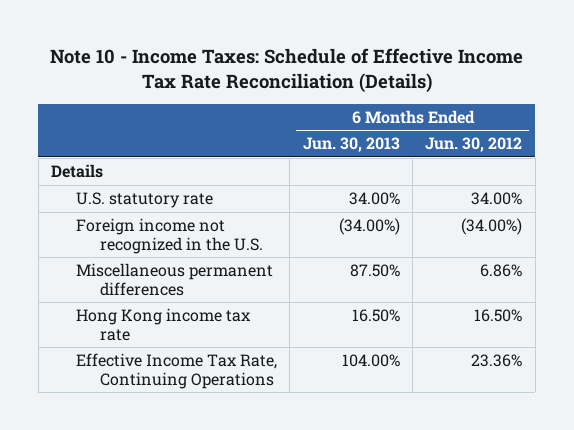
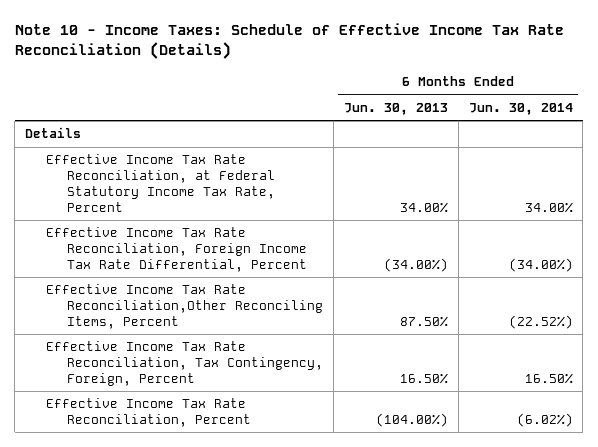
[425,137,523,153] Jun. 30, 2012 -> none
none -> [468,102,573,115] Jun. 30, 2014
[75,192,213,209] U.S. statutory rate -> [45,154,275,212] Effective Income Tax Rate Reconciliation, at Federal Statutory Income Tax Rate, Percent
[75,218,264,254] Foreign income not recognized in the U.S. -> [45,227,307,272] Effective Income Tax Rate Reconciliation, Foreign Income Tax Rate Differential, Percent
[75,263,273,296] Miscellaneous permanent differences -> [45,284,323,329] Effective Income Tax Rate Reconciliation,Other Reconciling Items, Percent
[75,308,251,341] Hong Kong income tax rate -> [45,341,323,386] Effective Income Tax Rate Reconciliation, Tax Contingency, Foreign, Percent
[75,353,277,389] Effective Income Tax Rate, Continuing Operations -> [45,398,251,428] Effective Income Tax Rate Reconciliation, Percent
[341,354,400,368] 104.00% -> [375,413,448,428] (104.00%)

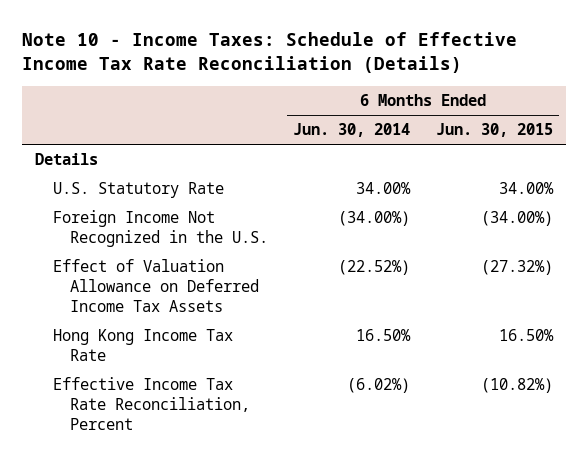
[343,102,448,115] Jun. 30, 2013 -> none
none -> [435,123,553,138] Jun. 30, 2015
[45,154,275,212] Effective Income Tax Rate Reconciliation, at Federal Statutory Income Tax Rate, Percent -> [52,182,224,199] U.S. Statutory Rate
[45,227,307,272] Effective Income Tax Rate Reconciliation, Foreign Income Tax Rate Differential, Percent -> [52,210,269,248] Foreign Income Not Recognized in the U.S.
[45,284,323,329] Effective Income Tax Rate Reconciliation,Other Reconciling Items, Percent -> [52,259,260,313] Effect of Valuation Allowance on Deferred Income Tax Assets
[45,341,323,386] Effective Income Tax Rate Reconciliation, Tax Contingency, Foreign, Percent -> [52,329,233,362] Hong Kong Income Tax Rate

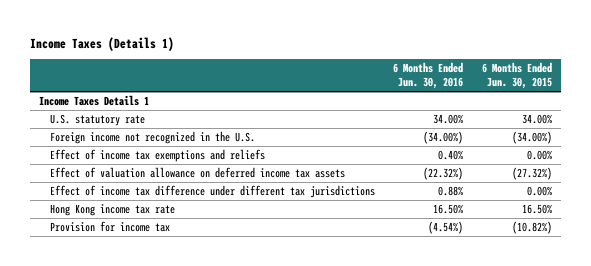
[22,32,518,74] Note 10 - Income Taxes: Schedule of Effective Income Tax Rate Reconciliation (Details) -> [29,36,174,51] Income Taxes (Details 1)
[293,123,411,138] Jun. 30, 2014 -> none
none -> [393,62,464,90] 6 Months Ended Jun. 30, 2016
[35,153,99,166] Details -> none
none -> [39,94,150,106] Income Taxes Details 1
[52,182,224,199] U.S. Statutory Rate -> [49,113,145,126] U.S. statutory rate
[52,210,269,248] Foreign Income Not Recognized in the U.S. -> [49,130,255,144] Foreign income not recognized in the U.S.
none -> [49,148,265,162] Effect of income tax exemptions and reliefs
[52,259,260,313] Effect of Valuation Allowance on Deferred Income Tax Assets -> [49,166,345,178] Effect of valuation allowance on deferred income tax assets
none -> [49,184,375,198] Effect of income tax difference under different tax jurisdictions
[52,329,233,362] Hong Kong Income Tax Rate -> [49,203,175,216] Hong Kong income tax rate
[52,377,251,431] Effective Income Tax Rate Reconciliation, Percent -> [49,220,170,232] Provision for income tax

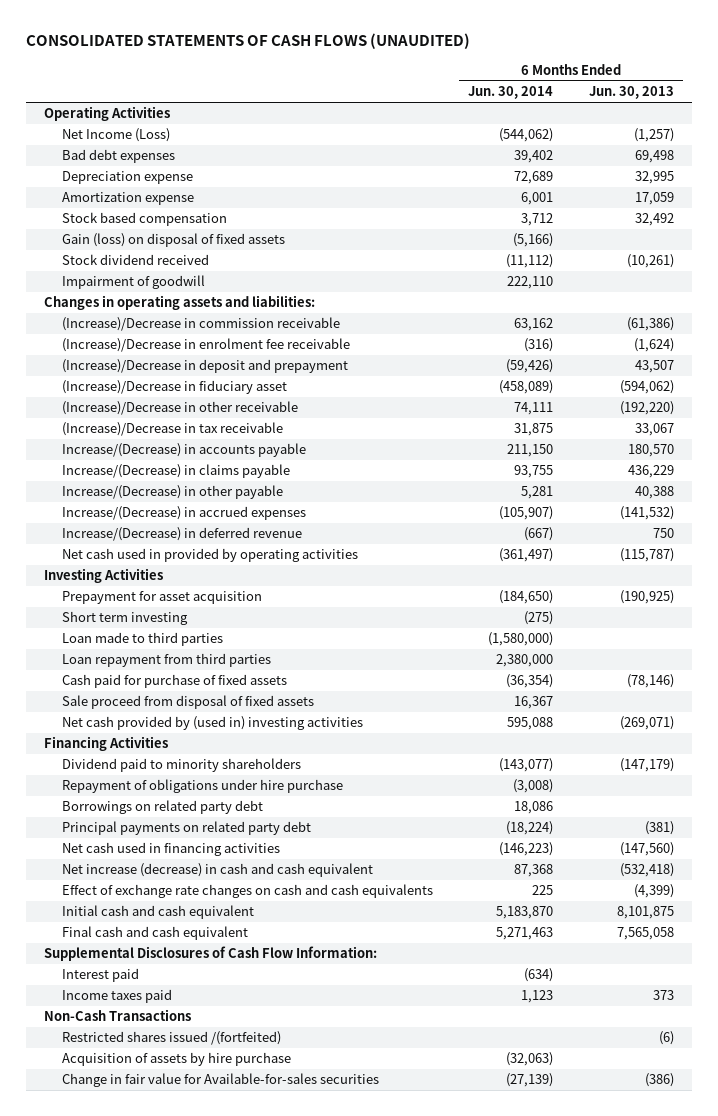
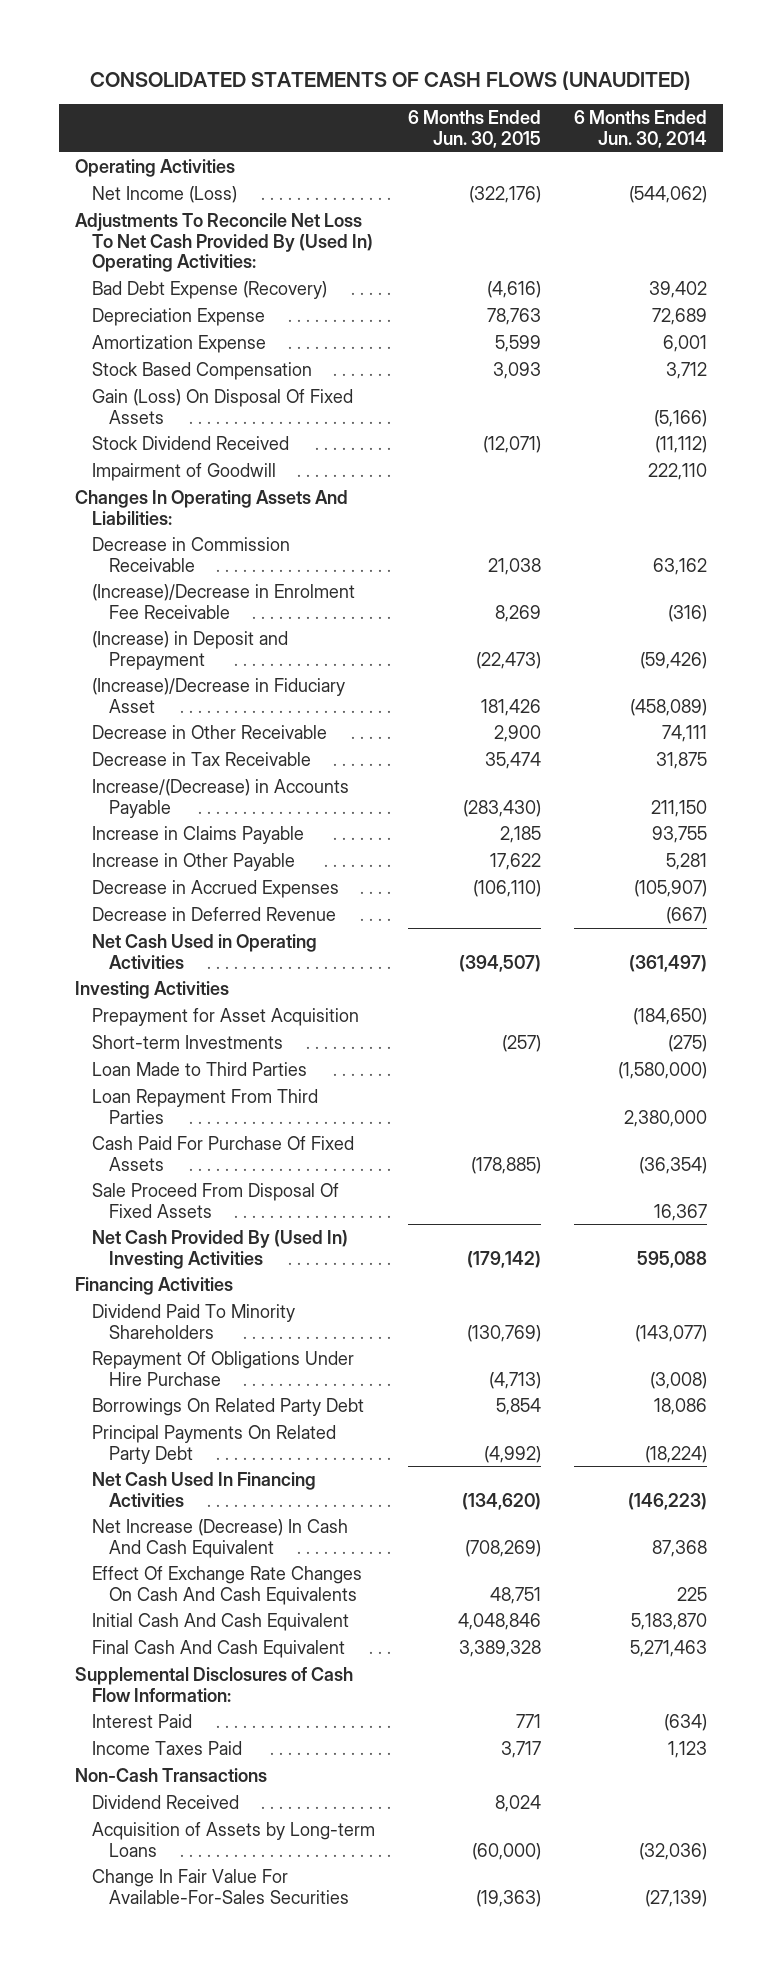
[588,86,674,100] Jun. 30, 2013 -> none
none -> [407,110,541,148] 6 Months Ended Jun. 30, 2015
none -> [75,212,373,273] Adjustments To Reconcile Net Loss To Net Cash Provided By (Used In) Operating Activities:
[61,149,175,164] Bad debt expenses -> [91,280,327,299] Bad Debt Expense (Recovery)
[61,171,193,185] Depreciation expense -> [91,307,265,326] Depreciation Expense
[61,192,194,206] Amortization expense -> [91,334,266,353] Amortization Expense
[61,212,227,227] Stock based compensation -> [91,361,312,380] Stock Based Compensation
[61,233,285,248] Gain (loss) on disposal of fixed assets -> [91,388,353,424] Gain (Loss) On Disposal Of Fixed Assets
[61,254,209,266] Stock dividend received -> [91,435,289,450] Stock Dividend Received
[61,275,205,290] Impairment of goodwill -> [91,462,276,481] Impairment of Goodwill
[44,295,316,311] Changes in operating assets and liabilities: -> [75,489,349,525] Changes In Operating Assets And Liabilities:
[61,317,340,332] (Increase)/Decrease in commission receivable -> [91,536,290,572] Decrease in Commission Receivable
[61,338,350,353] (Increase)/Decrease in enrolment fee receivable -> [91,583,355,619] (Increase)/Decrease in Enrolment Fee Receivable
[61,359,348,374] (Increase)/Decrease in deposit and prepayment -> [91,630,288,670] (Increase) in Deposit and Prepayment
[61,380,287,395] (Increase)/Decrease in fiduciary asset -> [91,677,345,713] (Increase)/Decrease in Fiduciary Asset
[61,401,298,416] (Increase)/Decrease in other receivable -> [91,724,327,739] Decrease in Other Receivable
[61,422,283,437] (Increase)/Decrease in tax receivable -> [91,751,311,766] Decrease in Tax Receivable
[61,443,306,458] Increase/(Decrease) in accounts payable -> [91,778,349,818] Increase/(Decrease) in Accounts Payable
[61,464,290,479] Increase/(Decrease) in claims payable -> [91,825,304,844] Increase in Claims Payable
[61,485,283,500] Increase/(Decrease) in other payable -> [91,852,295,871] Increase in Other Payable
[61,506,306,521] Increase/(Decrease) in accrued expenses -> [91,879,339,898] Decrease in Accrued Expenses
[61,527,302,542] Increase/(Decrease) in deferred revenue -> [91,906,336,921] Decrease in Deferred Revenue
[61,548,358,563] Net cash used in provided by operating activities -> [91,933,317,969] Net Cash Used in Operating Activities
[61,591,262,605] Prepayment for asset acquisition -> [91,1007,359,1026] Prepayment for Asset Acquisition
[61,611,188,626] Short term investing -> [91,1034,283,1049] Short-term Investments
[61,632,223,647] Loan made to third parties -> [91,1061,307,1076] Loan Made to Third Parties
[61,653,271,668] Loan repayment from third parties -> [91,1088,318,1124] Loan Repayment From Third Parties
[61,674,287,689] Cash paid for purchase of fixed assets -> [91,1135,354,1171] Cash Paid For Purchase Of Fixed Assets
[61,695,314,710] Sale proceed from disposal of fixed assets -> [91,1182,339,1218] Sale Proceed From Disposal Of Fixed Assets
[61,716,363,731] Net cash provided by (used in) investing activities -> [91,1229,348,1269] Net Cash Provided By (Used In) Investing Activities
[61,758,301,773] Dividend paid to minority shareholders -> [91,1303,295,1339] Dividend Paid To Minority Shareholders
[61,779,343,794] Repayment of obligations under hire purchase -> [91,1350,354,1386] Repayment Of Obligations Under Hire Purchase
[61,800,263,815] Borrowings on related party debt -> [91,1397,364,1416] Borrowings On Related Party Debt
[61,821,311,836] Principal payments on related party debt -> [91,1424,336,1464] Principal Payments On Related Party Debt
[61,842,280,857] Net cash used in financing activities -> [91,1471,316,1507] Net Cash Used In Financing Activities
[61,863,373,878] Net increase (decrease) in cash and cash equivalent -> [91,1518,348,1558] Net Increase (Decrease) In Cash And Cash Equivalent
[61,884,433,899] Effect of exchange rate changes on cash and cash equivalents -> [91,1565,362,1605] Effect Of Exchange Rate Changes On Cash And Cash Equivalents
[61,905,254,920] Initial cash and cash equivalent -> [91,1612,349,1631] Initial Cash And Cash Equivalent
[61,926,248,941] Final cash and cash equivalent -> [91,1639,345,1658] Final Cash And Cash Equivalent
[61,968,139,983] Interest paid -> [91,1713,192,1728] Interest Paid
[61,989,172,1004] Income taxes paid -> [91,1740,242,1755] Income Taxes Paid
[61,1031,281,1046] Restricted shares issued /(fortfeited) -> none
[61,1052,291,1067] Acquisition of assets by hire purchase -> none
none -> [91,1794,239,1809] Dividend Received
none -> [91,1821,375,1857] Acquisition of Assets by Long-term Loans
[61,1073,379,1088] Change in fair value for Available-for-sales securities -> [91,1868,349,1904] Change In Fair Value For Available-For-Sales Securities

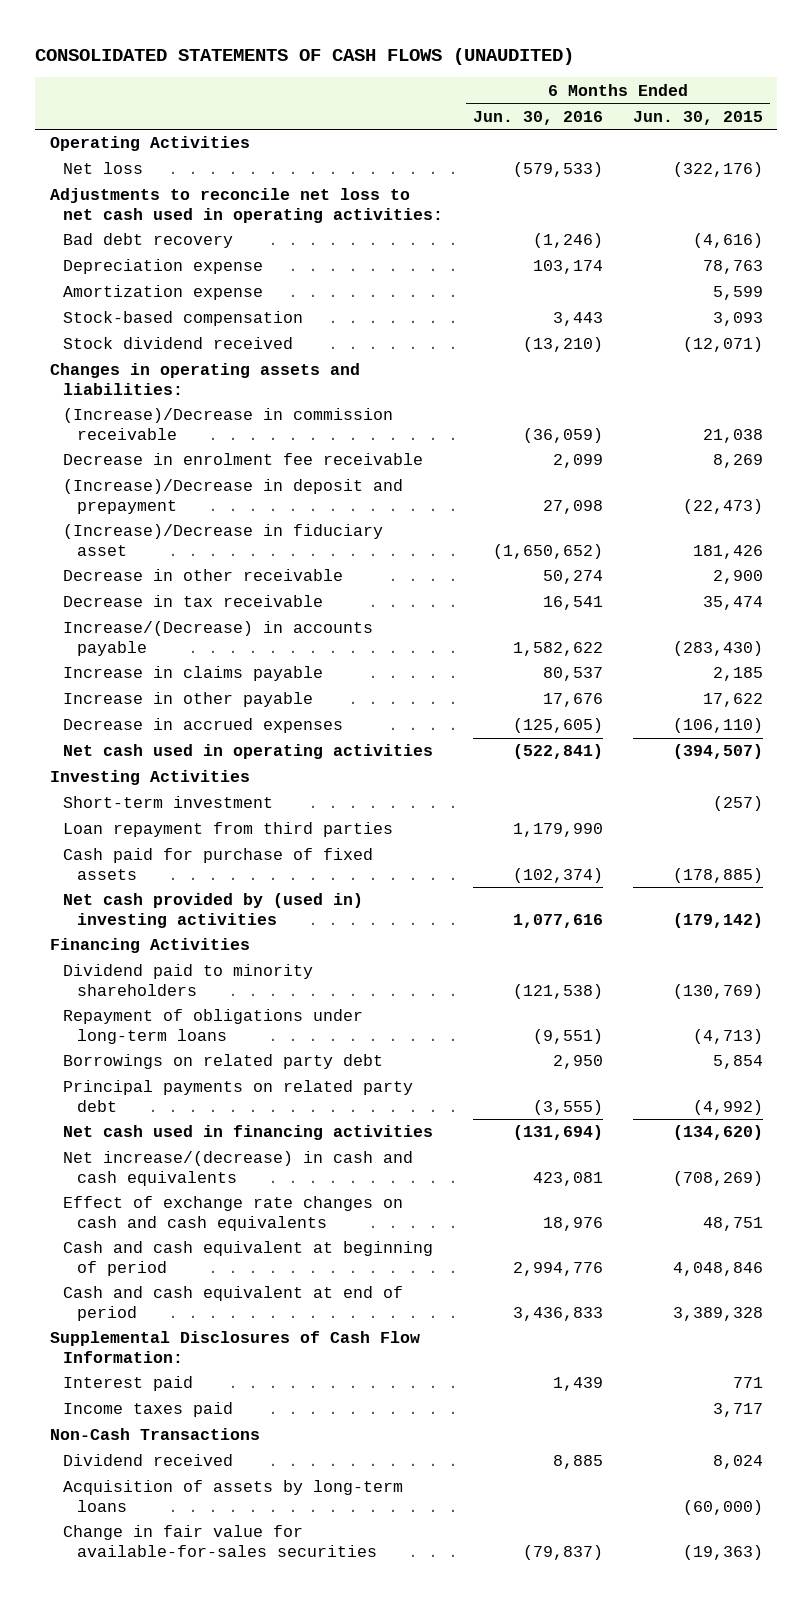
[573,110,707,148] 6 Months Ended Jun. 30, 2014 -> none
none -> [472,110,603,125] Jun. 30, 2016
[91,388,353,424] Gain (Loss) On Disposal Of Fixed Assets -> none
[91,462,276,481] Impairment of Goodwill -> none
[91,906,336,921] Decrease in Deferred Revenue -> none
[91,185,237,203] Net Income (Loss) -> [63,162,144,175] Net loss
[75,212,373,273] Adjustments To Reconcile Net Loss To Net Cash Provided By (Used In) Operating Activities: -> [49,188,444,223] Adjustments to reconcile net loss to net cash used in operating activities:
[91,280,327,299] Bad Debt Expense (Recovery) -> [63,233,234,249] Bad debt recovery
[91,307,265,326] Depreciation Expense -> [63,259,264,275] Depreciation expense
[91,334,266,353] Amortization Expense -> [63,285,264,301] Amortization expense
[91,361,312,380] Stock Based Compensation -> [63,311,304,327] Stock-based compensation
[91,435,289,450] Stock Dividend Received -> [63,337,294,350] Stock dividend received
[75,489,349,525] Changes In Operating Assets And Liabilities: -> [49,363,360,395] Changes in operating assets and liabilities:
[91,536,290,572] Decrease in Commission Receivable -> [63,408,394,440] (Increase)/Decrease in commission receivable
[91,583,355,619] (Increase)/Decrease in Enrolment Fee Receivable -> [63,453,424,466] Decrease in enrolment fee receivable
[91,630,288,670] (Increase) in Deposit and Prepayment -> [63,479,404,514] (Increase)/Decrease in deposit and prepayment
[91,677,345,713] (Increase)/Decrease in Fiduciary Asset -> [63,524,384,556] (Increase)/Decrease in fiduciary asset
[91,724,327,739] Decrease in Other Receivable -> [63,569,344,582] Decrease in other receivable
[91,751,311,766] Decrease in Tax Receivable -> [63,595,324,608] Decrease in tax receivable
[91,778,349,818] Increase/(Decrease) in Accounts Payable -> [63,621,374,656] Increase/(Decrease) in accounts payable
[91,825,304,844] Increase in Claims Payable -> [63,666,324,682] Increase in claims payable
[91,852,295,871] Increase in Other Payable -> [63,692,314,708] Increase in other payable
[91,879,339,898] Decrease in Accrued Expenses -> [63,718,344,734] Decrease in accrued expenses
[91,933,317,969] Net Cash Used in Operating Activities -> [63,744,434,760] Net cash used in operating activities
[91,1007,359,1026] Prepayment for Asset Acquisition -> none
[91,1061,307,1076] Loan Made to Third Parties -> none
[91,1182,339,1218] Sale Proceed From Disposal Of Fixed Assets -> none
[91,1034,283,1049] Short-term Investments -> [63,796,274,809] Short-term investment
[91,1088,318,1124] Loan Repayment From Third Parties -> [63,822,394,838] Loan repayment from third parties
[91,1135,354,1171] Cash Paid For Purchase Of Fixed Assets -> [63,848,374,880] Cash paid for purchase of fixed assets
[91,1229,348,1269] Net Cash Provided By (Used In) Investing Activities -> [63,893,364,928] Net cash provided by (used in) investing activities
[91,1303,295,1339] Dividend Paid To Minority Shareholders -> [63,964,314,996] Dividend paid to minority shareholders
[91,1350,354,1386] Repayment Of Obligations Under Hire Purchase -> [63,1009,364,1044] Repayment of obligations under long-term loans
[91,1397,364,1416] Borrowings On Related Party Debt -> [63,1054,384,1070] Borrowings on related party debt
[91,1424,336,1464] Principal Payments On Related Party Debt -> [63,1080,414,1112] Principal payments on related party debt
[91,1471,316,1507] Net Cash Used In Financing Activities -> [63,1125,434,1141] Net cash used in financing activities
[91,1518,348,1558] Net Increase (Decrease) In Cash And Cash Equivalent -> [63,1151,414,1186] Net increase/(decrease) in cash and cash equivalents
[91,1565,362,1605] Effect Of Exchange Rate Changes On Cash And Cash Equivalents -> [63,1196,404,1231] Effect of exchange rate changes on cash and cash equivalents
[91,1612,349,1631] Initial Cash And Cash Equivalent -> [63,1241,434,1276] Cash and cash equivalent at beginning of period
[91,1639,345,1658] Final Cash And Cash Equivalent -> [63,1286,404,1321] Cash and cash equivalent at end of period
[91,1713,192,1728] Interest Paid -> [63,1376,194,1392] Interest paid
[91,1740,242,1755] Income Taxes Paid -> [63,1402,234,1418] Income taxes paid
[91,1794,239,1809] Dividend Received -> [63,1454,234,1467] Dividend received
[91,1821,375,1857] Acquisition of Assets by Long-term Loans -> [63,1480,404,1512] Acquisition of assets by long-term loans
[91,1868,349,1904] Change In Fair Value For Available-For-Sales Securities -> [63,1525,377,1557] Change in fair value for available-for-sales securities

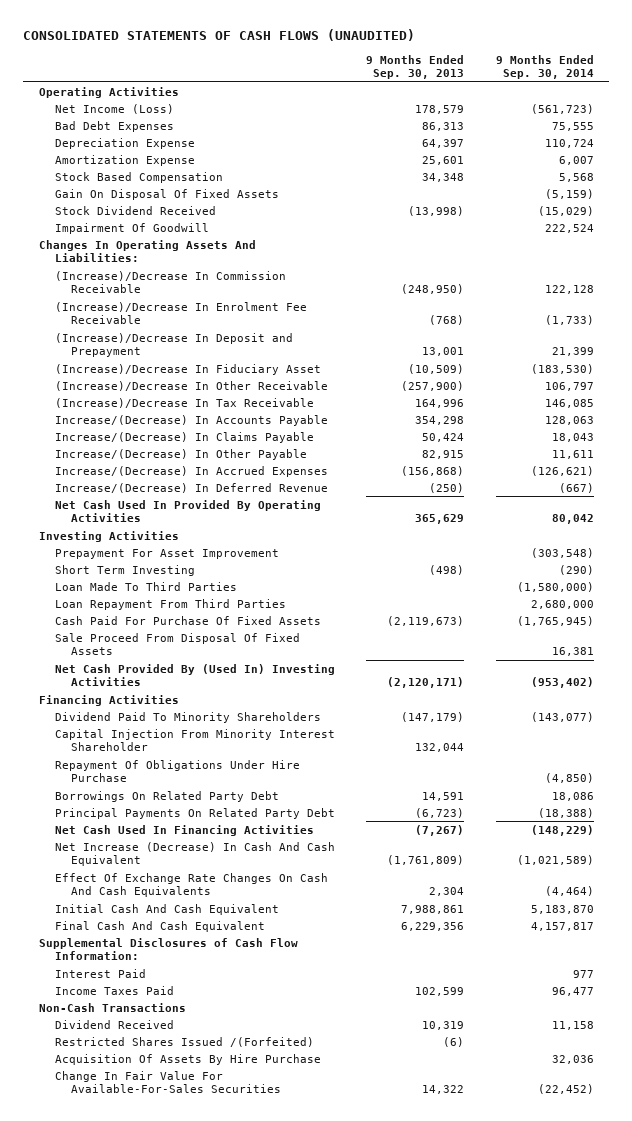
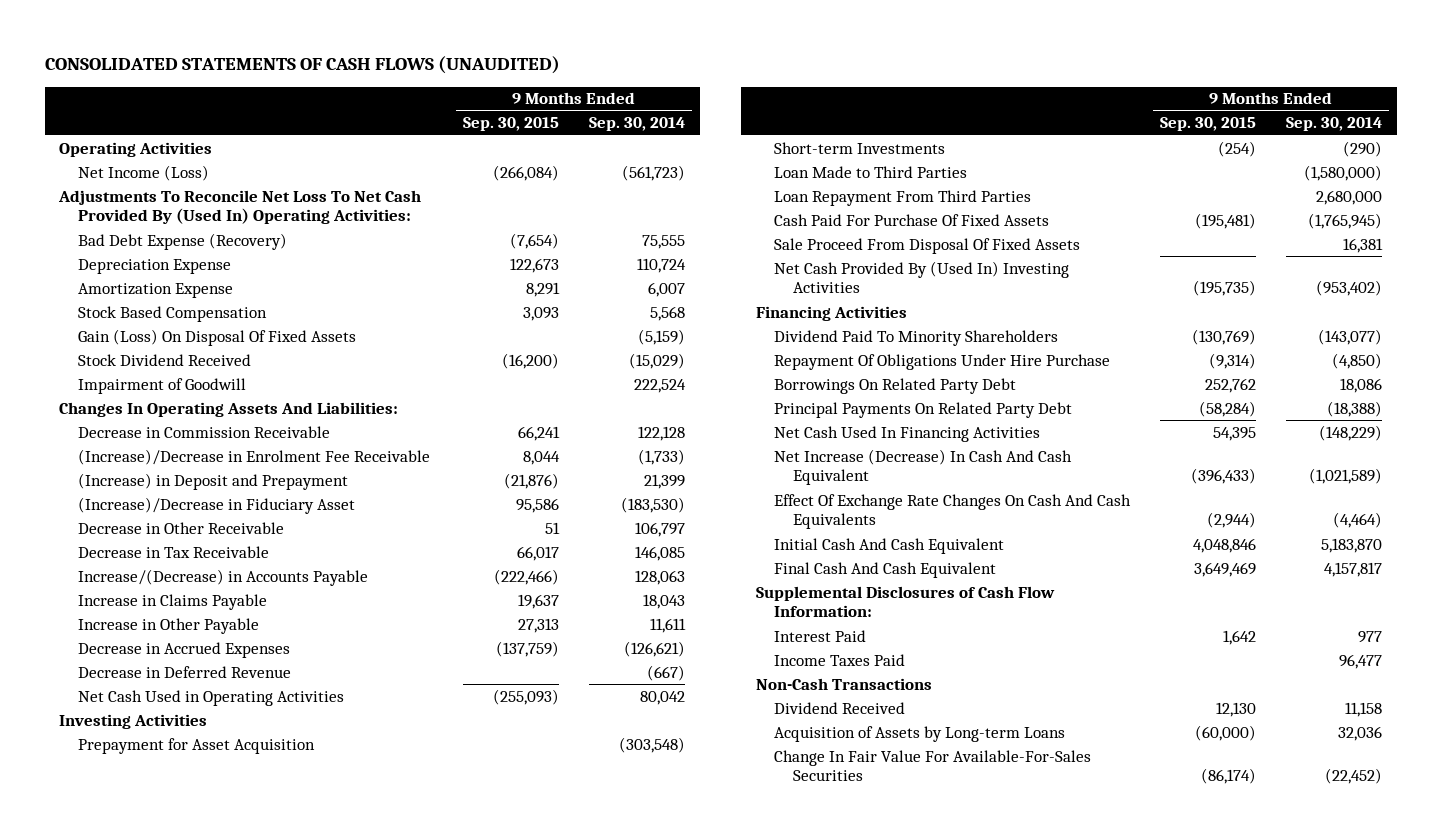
[366,54,465,79] 9 Months Ended Sep. 30, 2013 -> none
none -> [463,117,560,132] Sep. 30, 2015
none -> [58,189,422,225] Adjustments To Reconcile Net Loss To Net Cash Provided By (Used In) Operating Activities:
[54,120,174,132] Bad Debt Expenses -> [77,232,287,250] Bad Debt Expense (Recovery)
[54,188,279,200] Gain On Disposal Of Fixed Assets -> [77,328,356,346] Gain (Loss) On Disposal Of Fixed Assets
[54,222,209,234] Impairment Of Goodwill -> [77,377,246,394] Impairment of Goodwill
[54,270,286,293] (Increase)/Decrease In Commission Receivable -> [77,425,330,438] Decrease in Commission Receivable
[54,301,307,324] (Increase)/Decrease In Enrolment Fee Receivable -> [77,448,430,465] (Increase)/Decrease in Enrolment Fee Receivable
[54,332,293,357] (Increase)/Decrease In Deposit and Prepayment -> [77,472,348,490] (Increase) in Deposit and Prepayment
[54,363,321,375] (Increase)/Decrease In Fiduciary Asset -> [77,496,355,514] (Increase)/Decrease in Fiduciary Asset
[54,380,328,391] (Increase)/Decrease In Other Receivable -> [77,521,284,534] Decrease in Other Receivable
[54,397,314,408] (Increase)/Decrease In Tax Receivable -> [77,545,269,558] Decrease in Tax Receivable
[54,414,328,426] Increase/(Decrease) In Accounts Payable -> [77,568,368,586] Increase/(Decrease) in Accounts Payable
[54,431,314,443] Increase/(Decrease) In Claims Payable -> [77,593,267,610] Increase in Claims Payable
[54,448,307,460] Increase/(Decrease) In Other Payable -> [77,617,259,634] Increase in Other Payable
[54,465,328,477] Increase/(Decrease) In Accrued Expenses -> [77,641,290,658] Decrease in Accrued Expenses
[54,482,328,493] Increase/(Decrease) In Deferred Revenue -> [77,665,291,678] Decrease in Deferred Revenue
[54,499,321,522] Net Cash Used In Provided By Operating Activities -> [77,689,344,706] Net Cash Used in Operating Activities
[54,548,279,559] Prepayment For Asset Improvement -> [77,737,315,754] Prepayment for Asset Acquisition
[54,564,195,576] Short Term Investing -> [774,141,946,154] Short-term Investments
[54,581,237,591] Loan Made To Third Parties -> [774,165,968,178] Loan Made to Third Parties
[54,728,335,751] Capital Injection From Minority Interest Shareholder -> none
[54,1036,314,1047] Restricted Shares Issued /(Forfeited) -> none
[54,1053,321,1065] Acquisition Of Assets By Hire Purchase -> [774,725,1066,742] Acquisition of Assets by Long-term Loans

